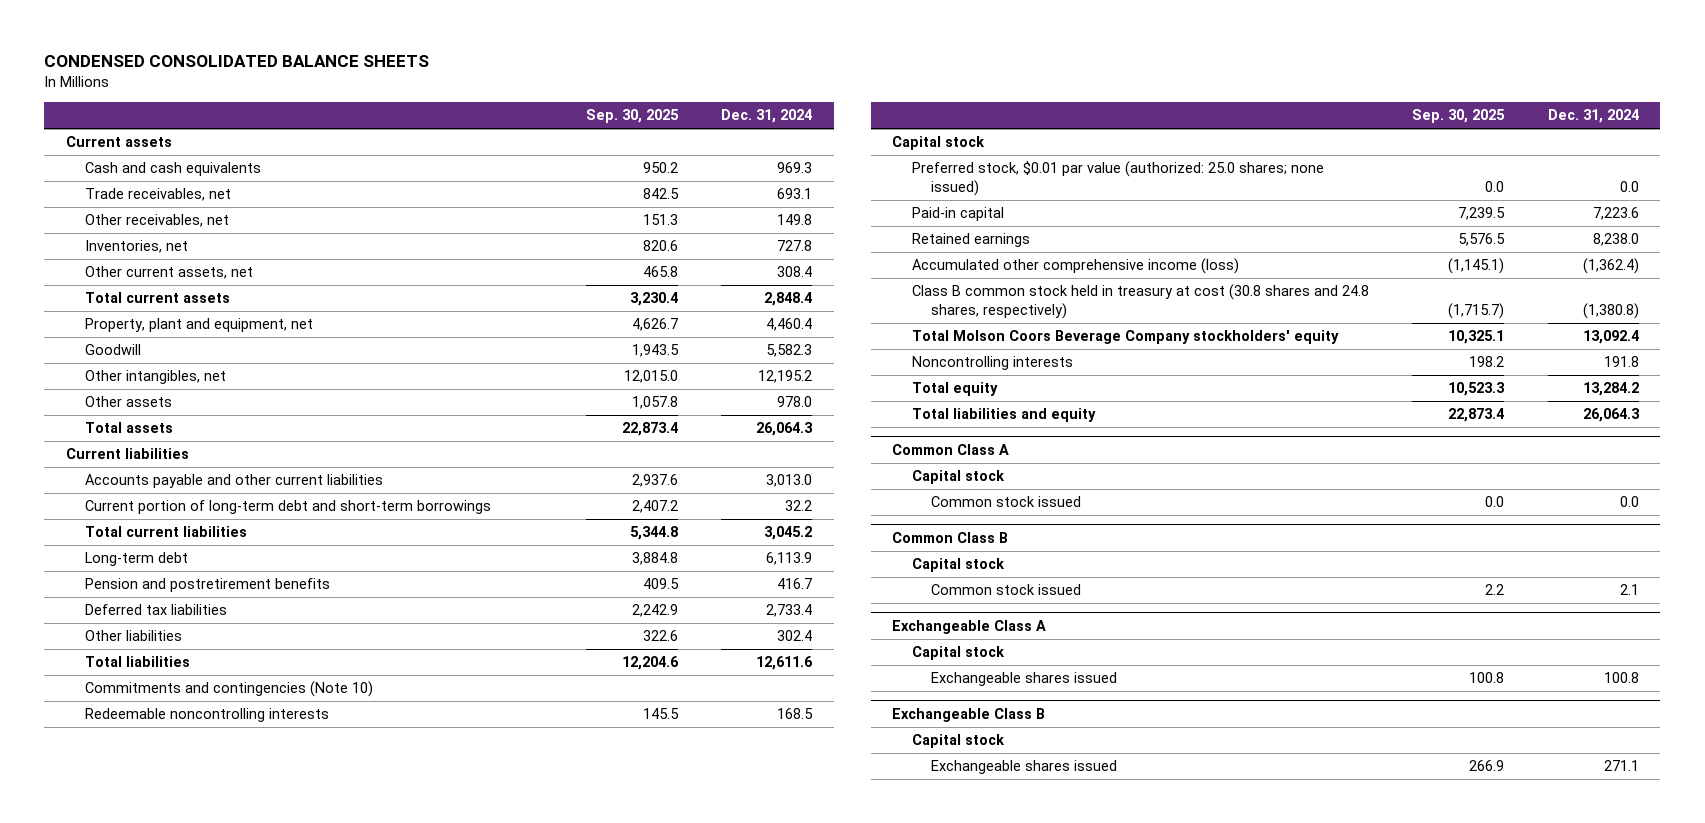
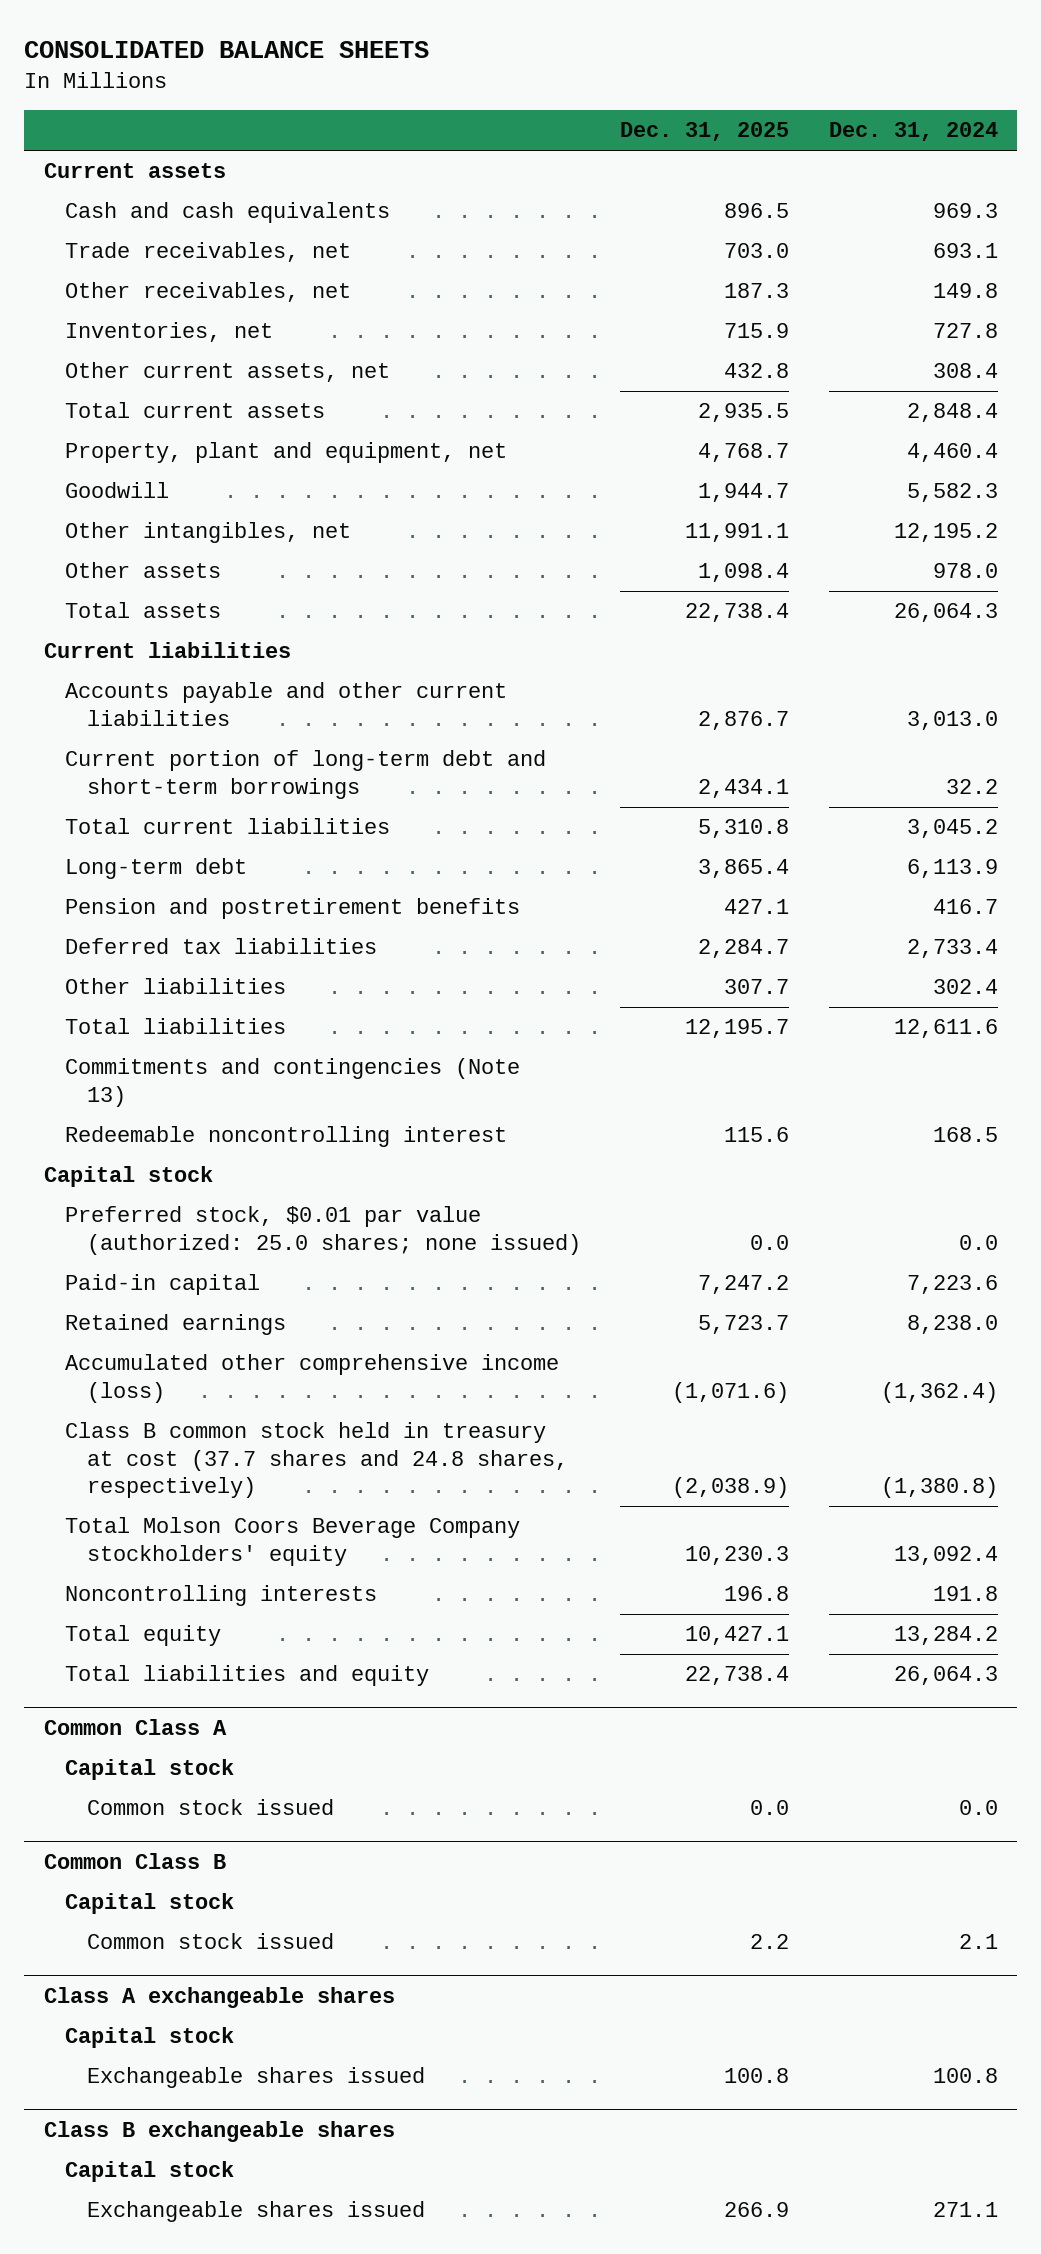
[44,55,430,68] CONDENSED CONSOLIDATED BALANCE SHEETS -> [24,41,430,59] CONSOLIDATED BALANCE SHEETS
[585,109,679,124] Sep. 30, 2025 -> none
none -> [620,122,790,142] Dec. 31, 2025
[85,681,374,698] Commitments and contingencies (Note 10) -> [65,1058,521,1107] Commitments and contingencies (Note 13)
[85,708,330,723] Redeemable noncontrolling interests -> [65,1126,508,1148] Redeemable noncontrolling interest
[911,284,1369,320] Class B common stock held in treasury at cost (30.8 shares and 24.8 shares, respectively) -> [65,1422,569,1499] Class B common stock held in treasury at cost (37.7 shares and 24.8 shares, respectively)
[892,619,1047,634] Exchangeable Class A -> [43,1987,395,2009] Class A exchangeable shares
[892,707,1046,722] Exchangeable Class B -> [43,2121,395,2143] Class B exchangeable shares

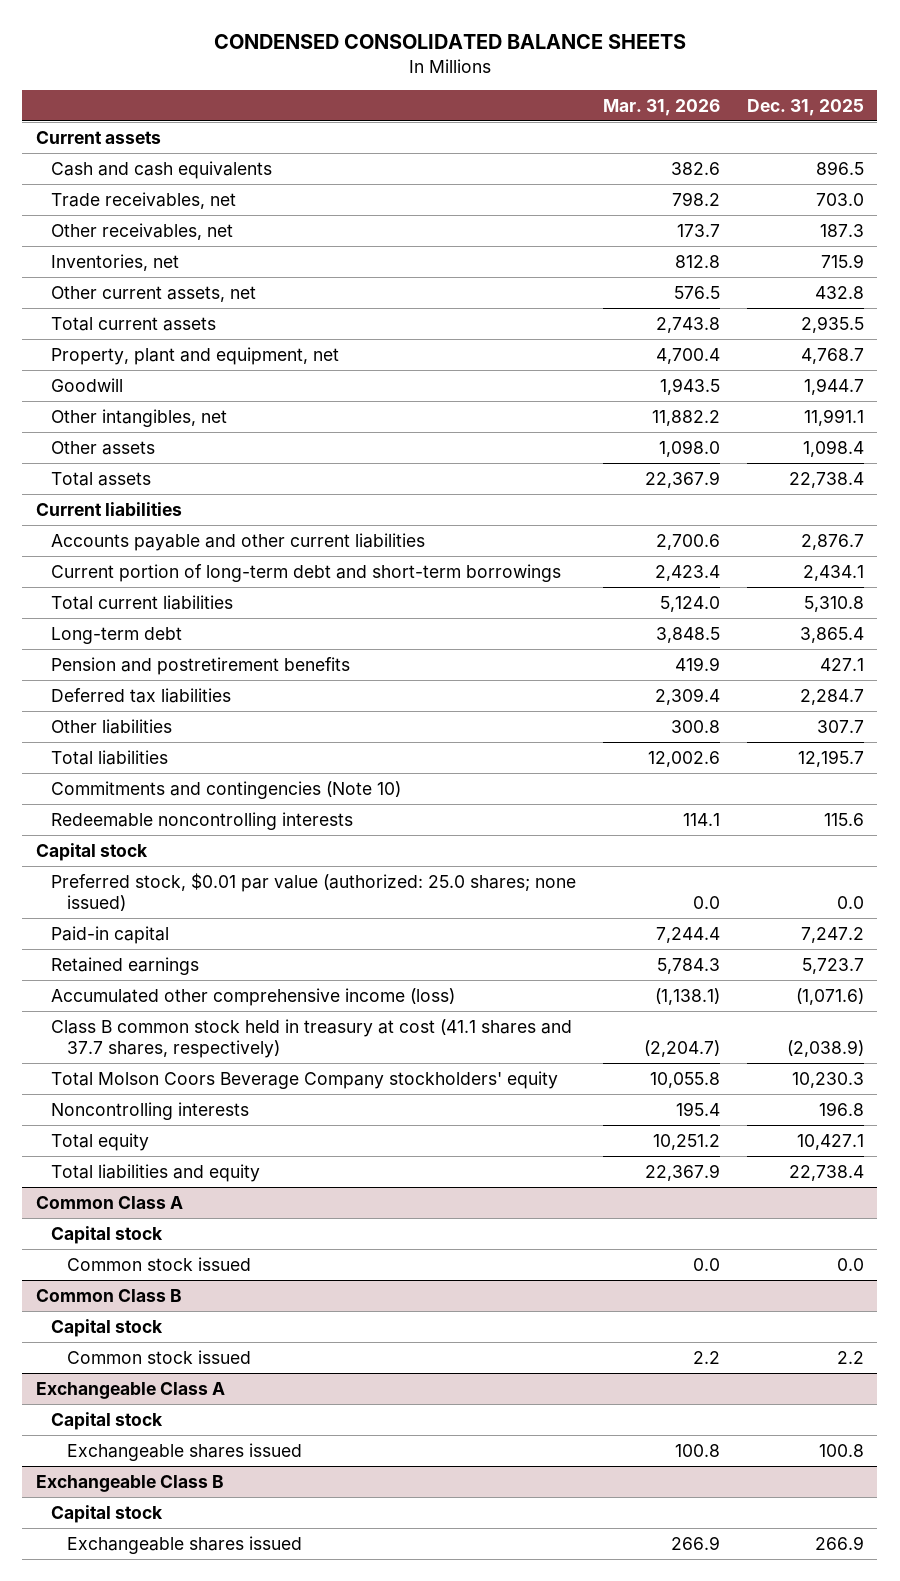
[24,41,430,59] CONSOLIDATED BALANCE SHEETS -> [213,34,686,50] CONDENSED CONSOLIDATED BALANCE SHEETS
[828,122,998,142] Dec. 31, 2024 -> none
none -> [603,98,721,116] Mar. 31, 2026
[65,1058,521,1107] Commitments and contingencies (Note 13) -> [51,780,402,799] Commitments and contingencies (Note 10)
[65,1126,508,1148] Redeemable noncontrolling interest -> [51,811,354,830] Redeemable noncontrolling interests
[65,1422,569,1499] Class B common stock held in treasury at cost (37.7 shares and 24.8 shares, respectively) -> [51,1018,573,1059] Class B common stock held in treasury at cost (41.1 shares and 37.7 shares, respectively)
[43,1987,395,2009] Class A exchangeable shares -> [35,1381,225,1399] Exchangeable Class A
[43,2121,395,2143] Class B exchangeable shares -> [35,1474,224,1492] Exchangeable Class B

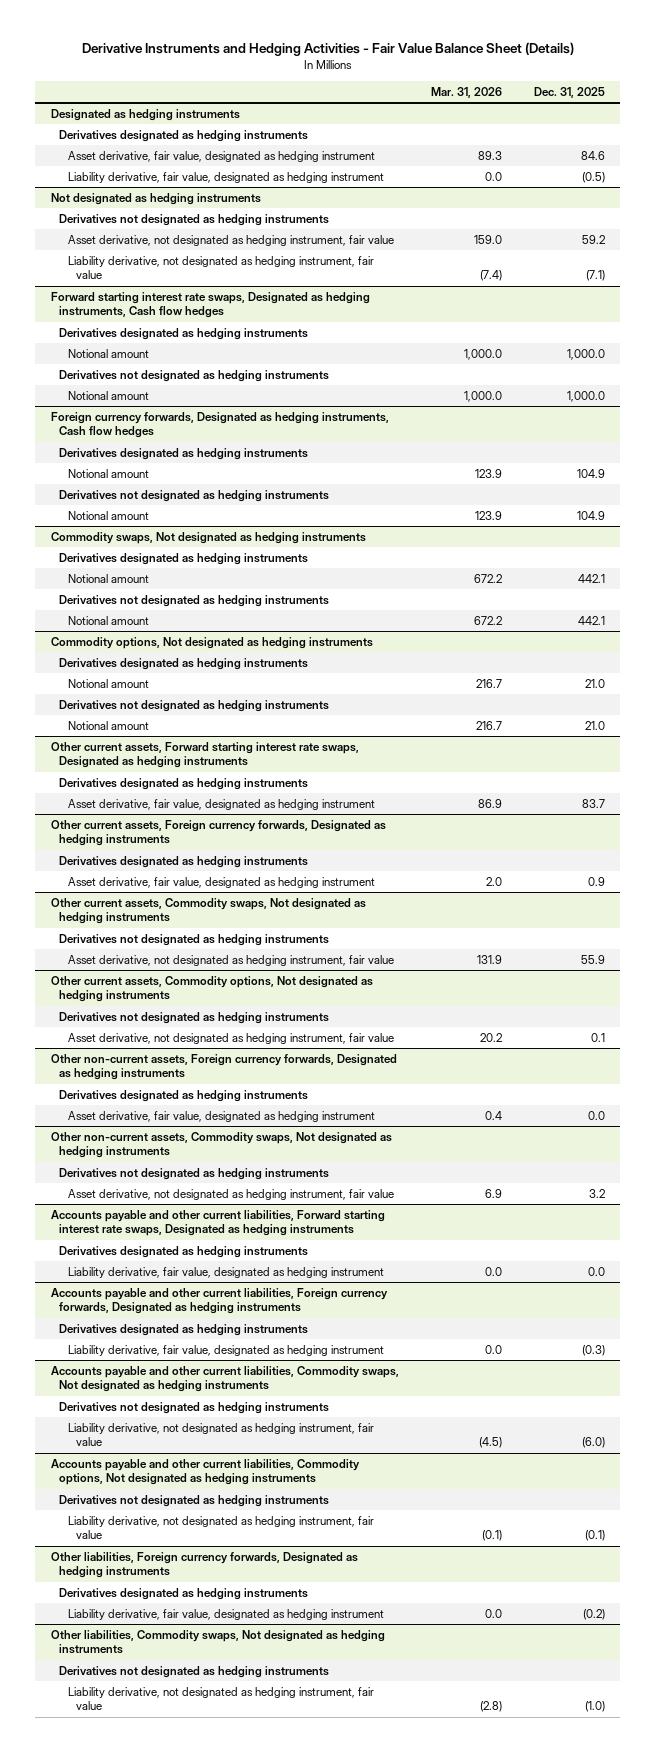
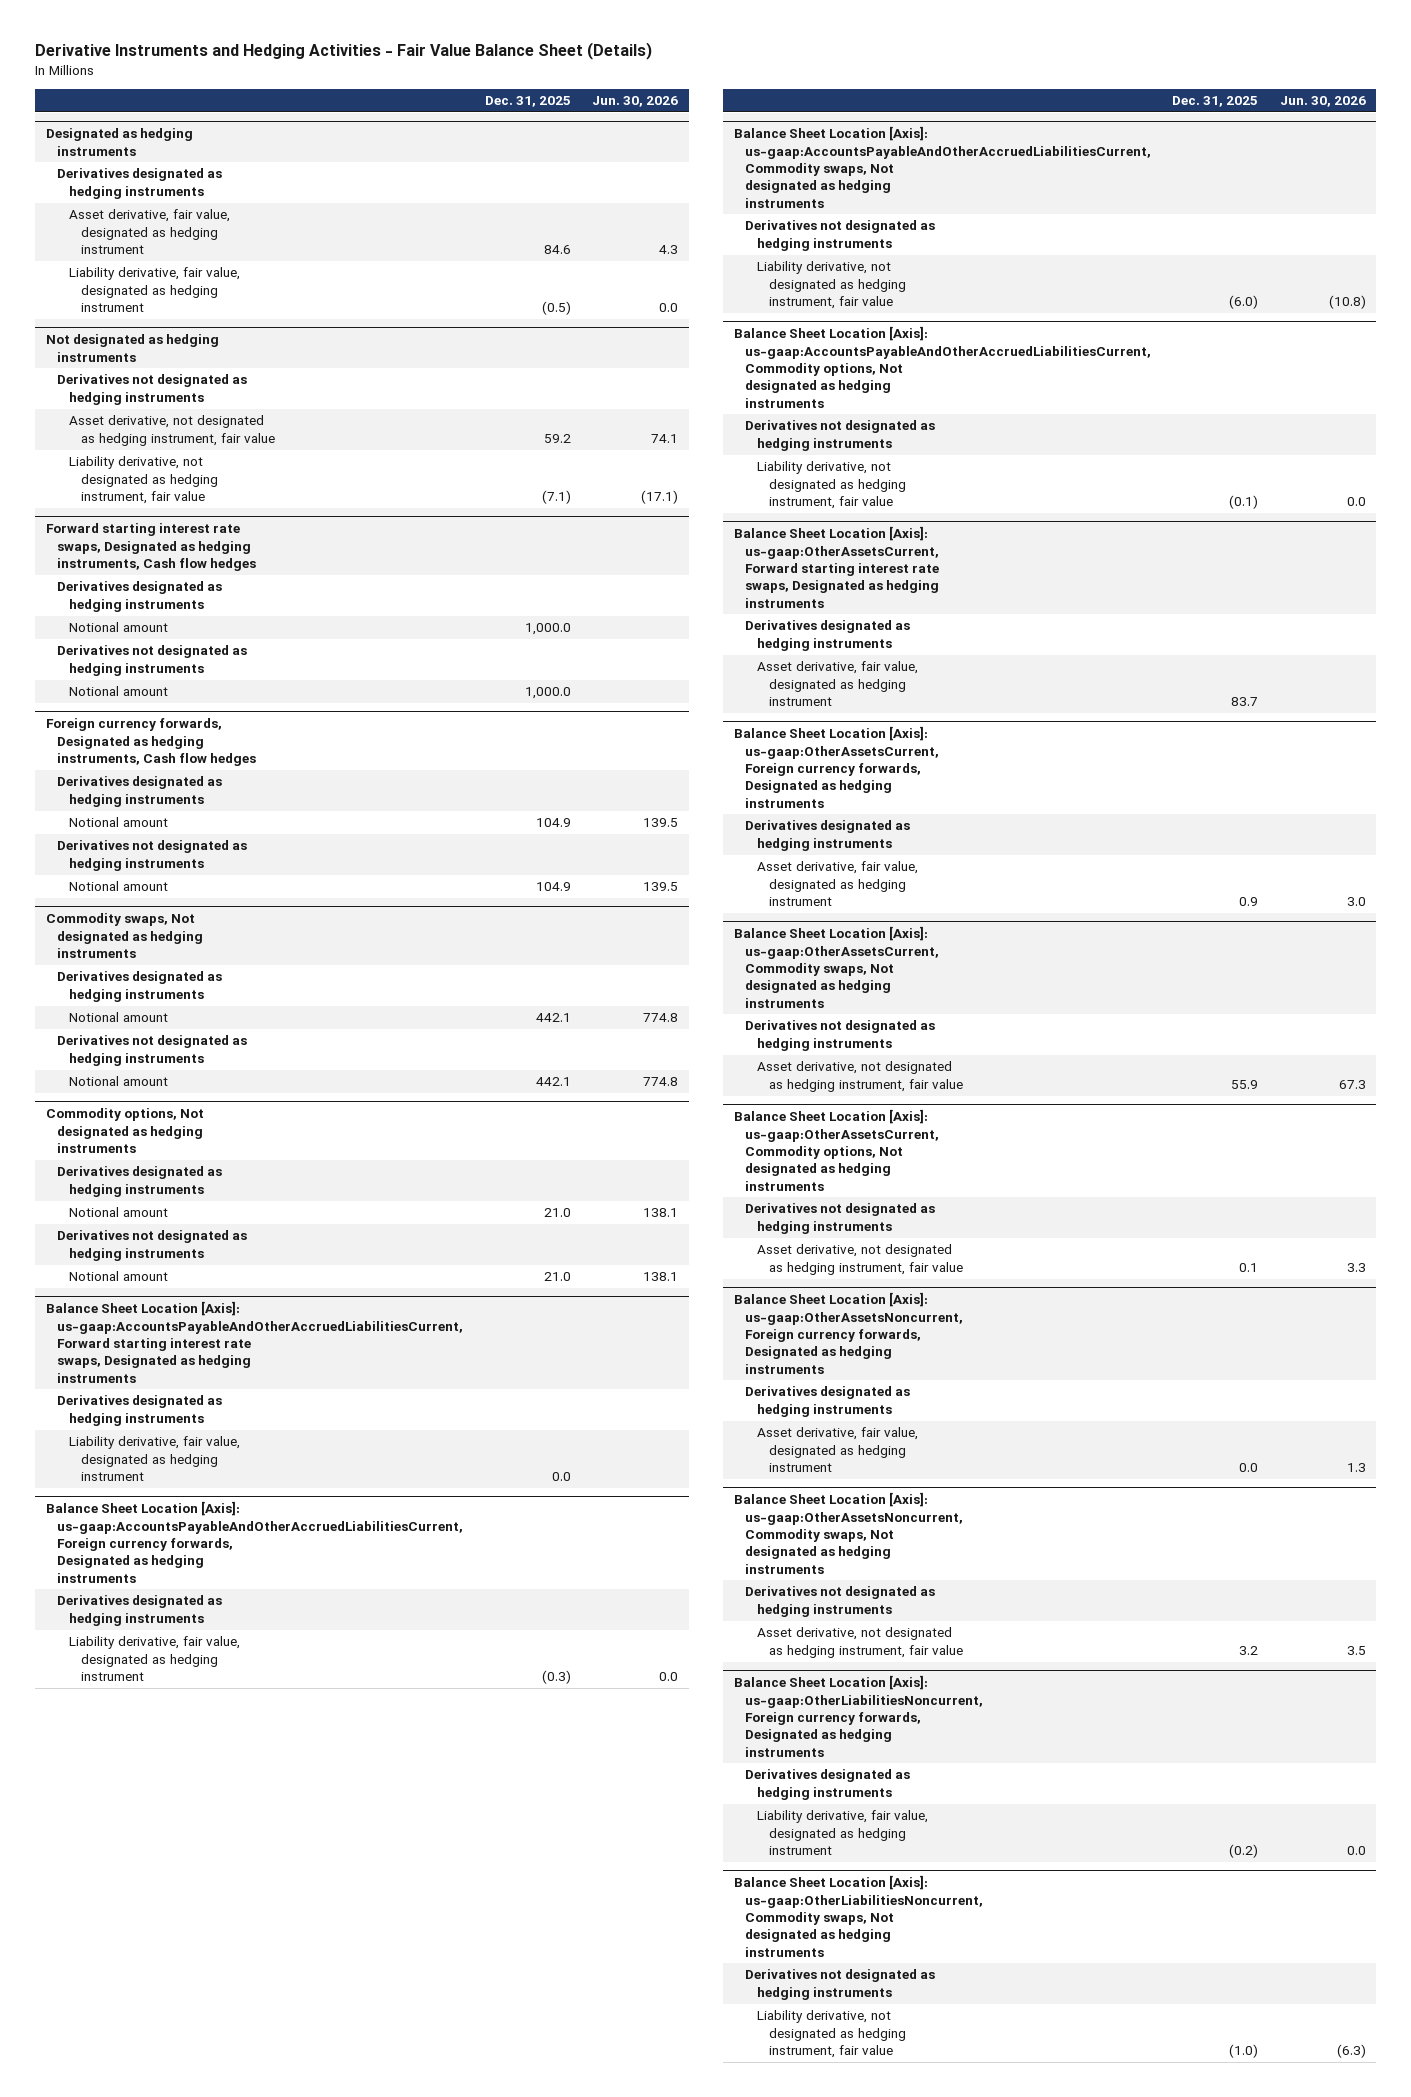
[430,86,502,98] Mar. 31, 2026 -> none
none -> [591,96,678,108] Jun. 30, 2026
[51,741,360,769] Other current assets, Forward starting interest rate swaps, Designated as hedging instruments -> none
none -> [45,1301,464,1383] Balance Sheet Location [Axis]: us-gaap:AccountsPayableAndOtherAccruedLiabilitiesCurrent, Forward starting interest rate swaps, Designated as hedging instruments
none -> [69,1436,241,1482] Liability derivative, fair value, designated as hedging instrument
none -> [45,1501,464,1583] Balance Sheet Location [Axis]: us-gaap:AccountsPayableAndOtherAccruedLiabilitiesCurrent, Foreign currency forwards, Designated as hedging instruments
none -> [57,1595,223,1626] Derivatives designated as hedging instruments
none -> [69,1636,241,1682] Liability derivative, fair value, designated as hedging instrument
none -> [733,126,1152,208] Balance Sheet Location [Axis]: us-gaap:AccountsPayableAndOtherAccruedLiabilitiesCurrent, Commodity swaps, Not designated as hedging instruments
none -> [745,220,936,251] Derivatives not designated as hedging instruments
none -> [756,261,906,310] Liability derivative, not designated as hedging instrument, fair value
none -> [733,326,1152,408] Balance Sheet Location [Axis]: us-gaap:AccountsPayableAndOtherAccruedLiabilitiesCurrent, Commodity options, Not designated as hedging instruments
none -> [745,420,936,451] Derivatives not designated as hedging instruments
none -> [756,461,906,510] Liability derivative, not designated as hedging instrument, fair value
none -> [733,526,940,608] Balance Sheet Location [Axis]: us-gaap:OtherAssetsCurrent, Forward starting interest rate swaps, Designated as hedging instruments
none -> [745,620,911,651] Derivatives designated as hedging instruments
[51,819,387,847] Other current assets, Foreign currency forwards, Designated as hedging instruments -> none
none -> [733,726,940,808] Balance Sheet Location [Axis]: us-gaap:OtherAssetsCurrent, Foreign currency forwards, Designated as hedging instruments
[51,897,367,925] Other current assets, Commodity swaps, Not designated as hedging instruments -> none
none -> [733,926,940,1008] Balance Sheet Location [Axis]: us-gaap:OtherAssetsCurrent, Commodity swaps, Not designated as hedging instruments
[51,975,374,1003] Other current assets, Commodity options, Not designated as hedging instruments -> none
none -> [733,1109,940,1191] Balance Sheet Location [Axis]: us-gaap:OtherAssetsCurrent, Commodity options, Not designated as hedging instruments
[51,1053,398,1081] Other non-current assets, Foreign currency forwards, Designated as hedging instruments -> none
none -> [733,1292,964,1374] Balance Sheet Location [Axis]: us-gaap:OtherAssetsNoncurrent, Foreign currency forwards, Designated as hedging instruments
[51,1131,393,1159] Other non-current assets, Commodity swaps, Not designated as hedging instruments -> none
none -> [733,1492,964,1574] Balance Sheet Location [Axis]: us-gaap:OtherAssetsNoncurrent, Commodity swaps, Not designated as hedging instruments
[51,1209,386,1237] Accounts payable and other current liabilities, Forward starting interest rate swaps, Designated as hedging instruments -> none
[59,1245,309,1258] Derivatives designated as hedging instruments -> none
[67,1266,384,1278] Liability derivative, fair value, designated as hedging instrument -> none
[51,1287,389,1315] Accounts payable and other current liabilities, Foreign currency forwards, Designated as hedging instruments -> none
[59,1323,309,1336] Derivatives designated as hedging instruments -> none
[67,1344,384,1356] Liability derivative, fair value, designated as hedging instrument -> none
[51,1365,400,1393] Accounts payable and other current liabilities, Commodity swaps, Not designated as hedging instruments -> none
[59,1401,330,1414] Derivatives not designated as hedging instruments -> none
[67,1422,374,1447] Liability derivative, not designated as hedging instrument, fair value -> none
[51,1458,361,1486] Accounts payable and other current liabilities, Commodity options, Not designated as hedging instruments -> none
[59,1494,330,1507] Derivatives not designated as hedging instruments -> none
[67,1515,374,1540] Liability derivative, not designated as hedging instrument, fair value -> none
[51,1551,359,1579] Other liabilities, Foreign currency forwards, Designated as hedging instruments -> none
none -> [733,1675,984,1757] Balance Sheet Location [Axis]: us-gaap:OtherLiabilitiesNoncurrent, Foreign currency forwards, Designated as hedging instruments
[51,1629,386,1655] Other liabilities, Commodity swaps, Not designated as hedging instruments -> none
none -> [733,1875,984,1957] Balance Sheet Location [Axis]: us-gaap:OtherLiabilitiesNoncurrent, Commodity swaps, Not designated as hedging instruments

